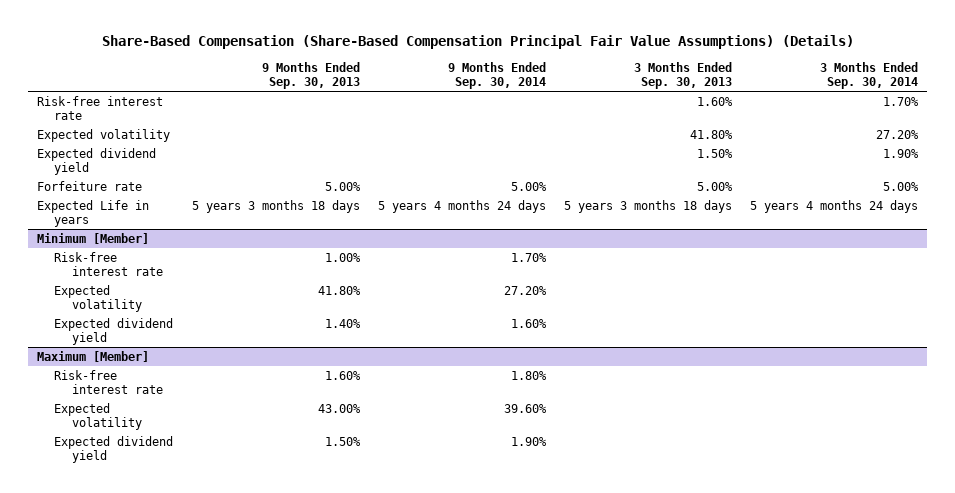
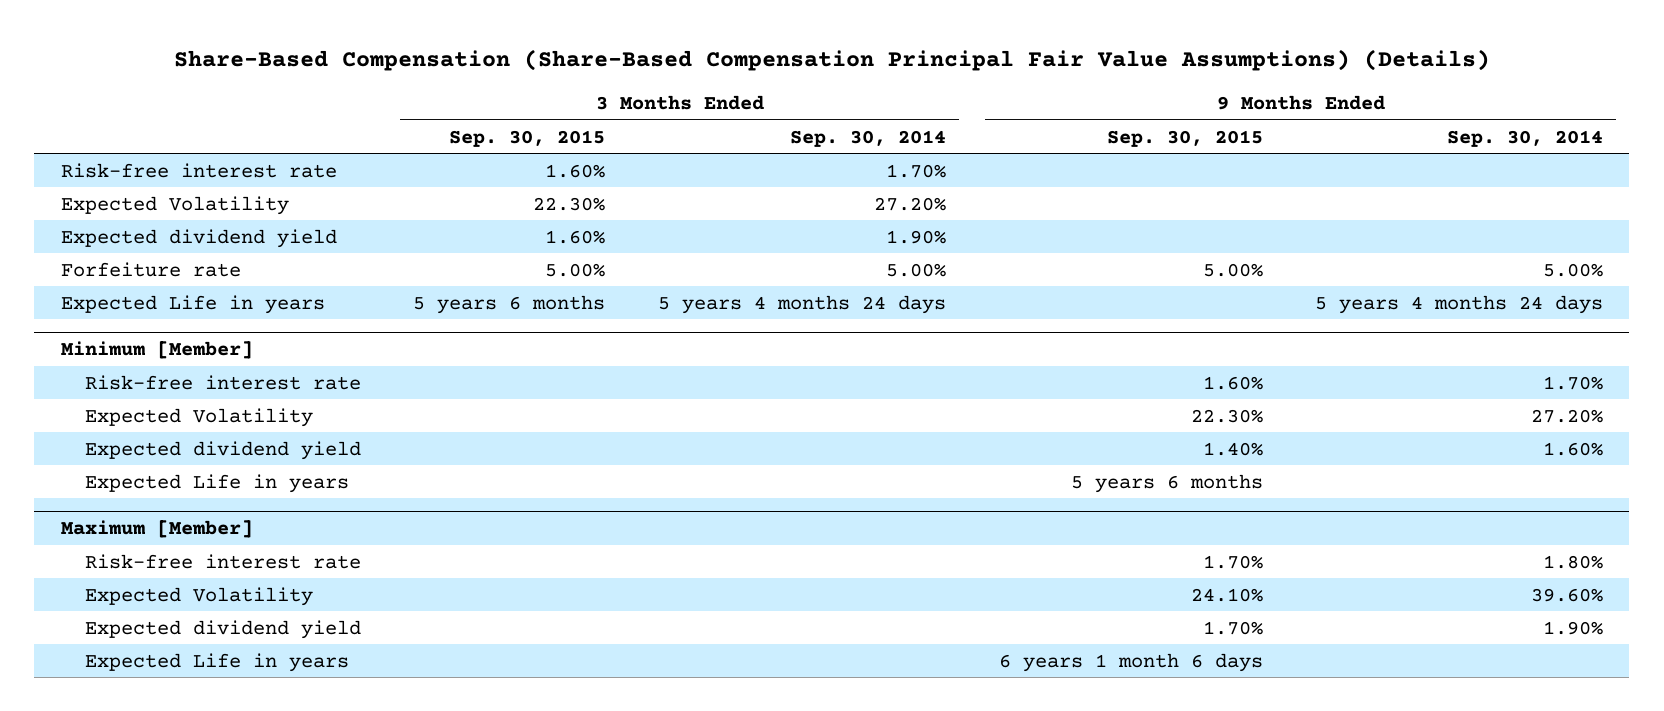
[261,61,360,90] 9 Months Ended Sep. 30, 2013 -> none
[634,61,733,90] 3 Months Ended Sep. 30, 2013 -> none
none -> [449,129,606,147] Sep. 30, 2015
none -> [1106,129,1263,147] Sep. 30, 2015
[36,128,170,142] Expected volatility -> [60,195,289,215] Expected Volatility
[54,284,143,313] Expected volatility -> [84,407,313,427] Expected Volatility
none -> [84,473,349,493] Expected Life in years
[54,402,143,431] Expected volatility -> [84,586,313,606] Expected Volatility
none -> [84,652,349,672] Expected Life in years

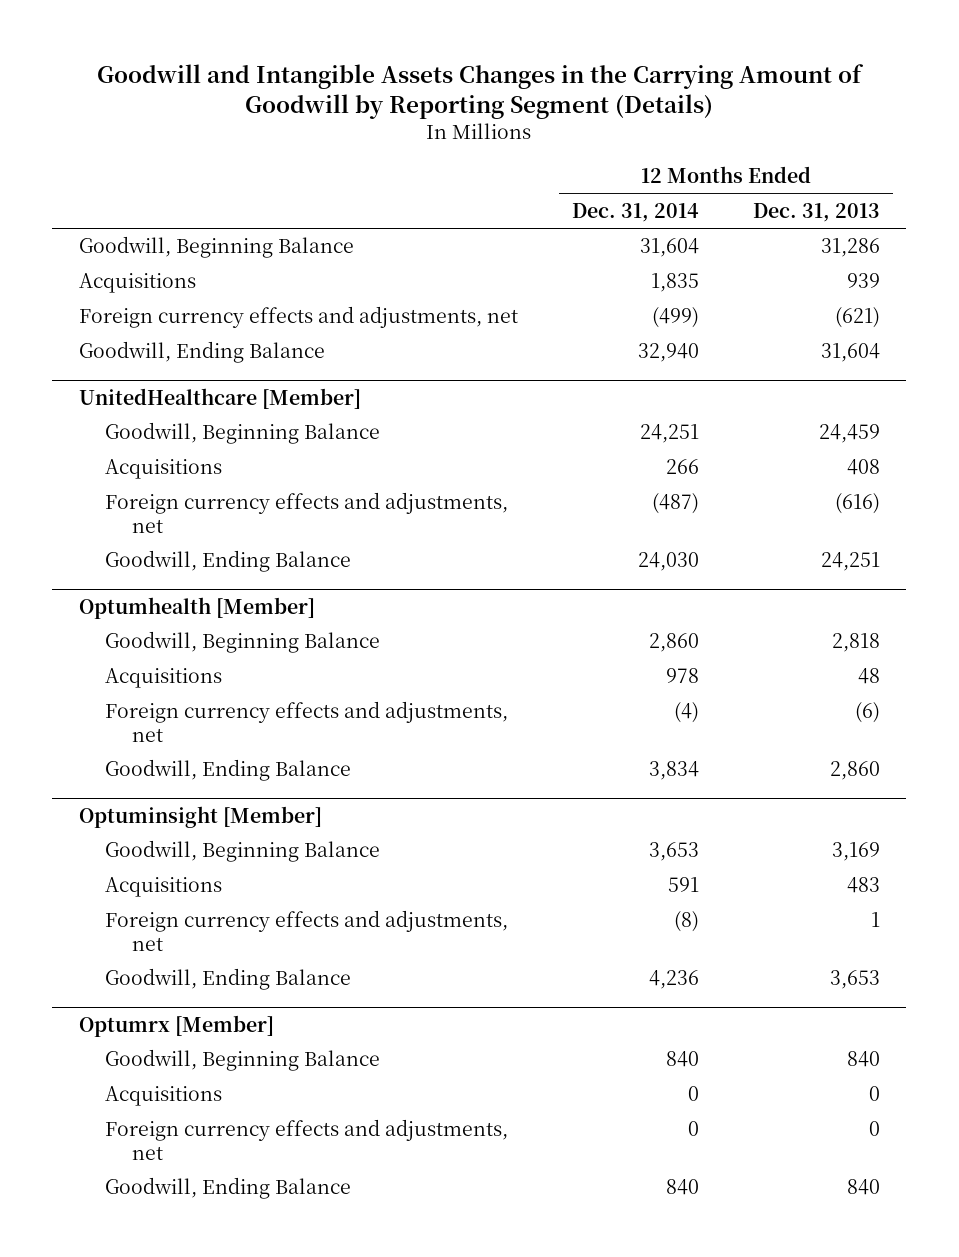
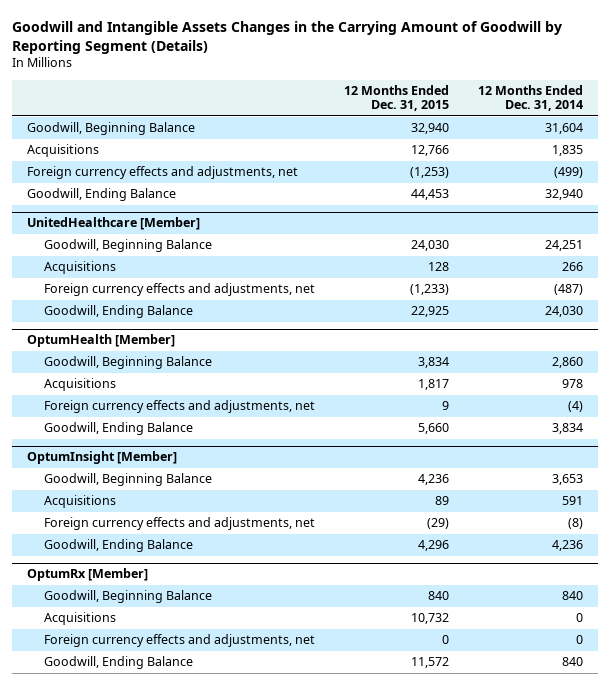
[752,203,880,223] Dec. 31, 2013 -> none
none -> [344,84,450,112] 12 Months Ended Dec. 31, 2015
[79,597,316,620] Optumhealth [Member] -> [27,334,176,348] OptumHealth [Member]
[79,806,323,829] Optuminsight [Member] -> [27,451,178,465] OptumInsight [Member]
[79,1015,275,1038] Optumrx [Member] -> [27,568,149,582] OptumRx [Member]

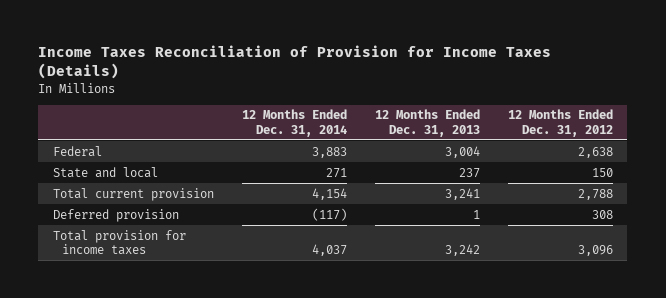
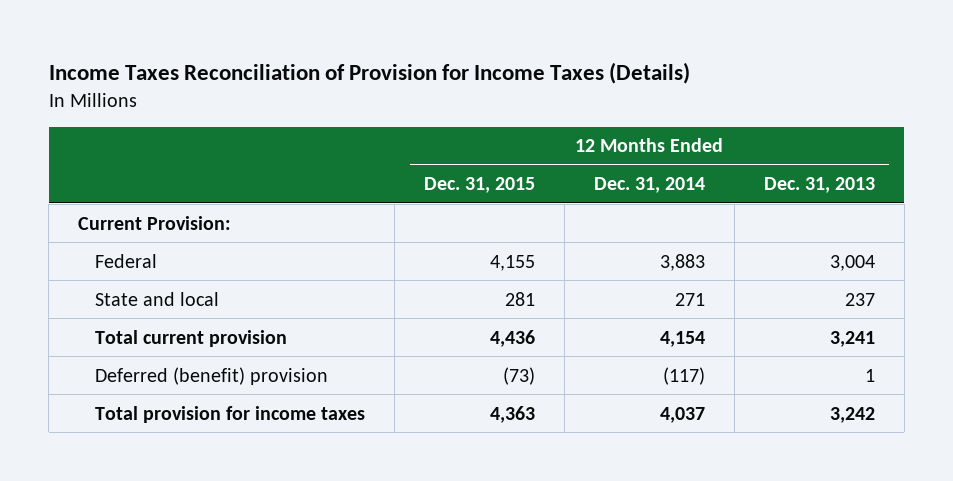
[508,109,614,137] 12 Months Ended Dec. 31, 2012 -> none
none -> [424,177,536,194] Dec. 31, 2015
none -> [77,215,231,230] Current Provision:
[52,208,179,222] Deferred provision -> [95,366,329,385] Deferred (benefit) provision

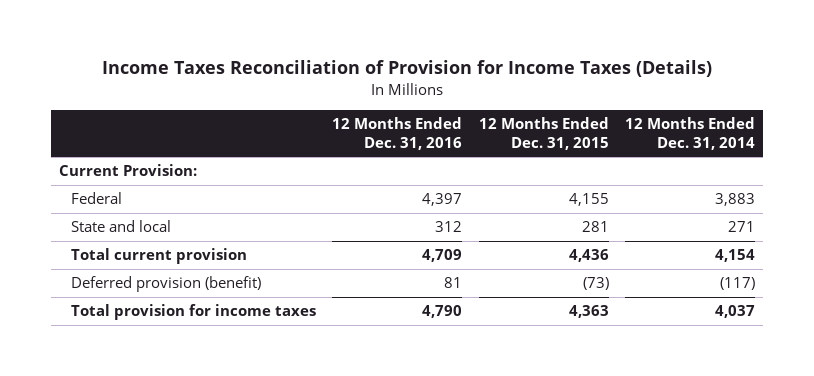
[763,177,875,194] Dec. 31, 2013 -> none
none -> [332,116,463,150] 12 Months Ended Dec. 31, 2016
[95,366,329,385] Deferred (benefit) provision -> [70,276,261,293] Deferred provision (benefit)

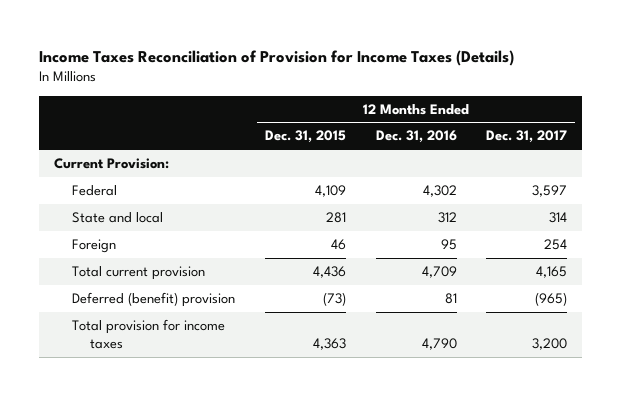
[625,116,756,150] 12 Months Ended Dec. 31, 2014 -> none
none -> [486,130,568,144] Dec. 31, 2017
[422,193,463,207] 4,397 -> [422,185,457,198] 4,302
[568,193,609,207] 4,155 -> [314,185,346,198] 4,109
none -> [71,239,116,254] Foreign
[70,276,261,293] Deferred provision (benefit) -> [71,292,235,308] Deferred (benefit) provision

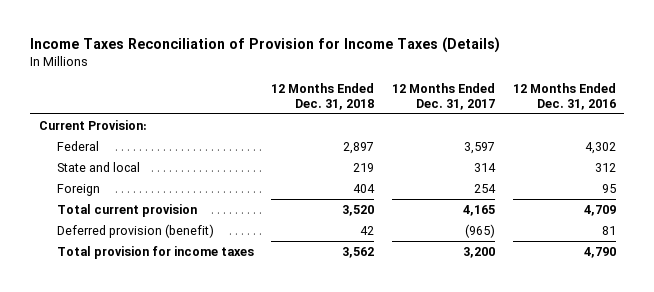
[264,130,346,144] Dec. 31, 2015 -> none
none -> [271,82,375,110] 12 Months Ended Dec. 31, 2018
[71,292,235,308] Deferred (benefit) provision -> [56,223,214,238] Deferred provision (benefit)

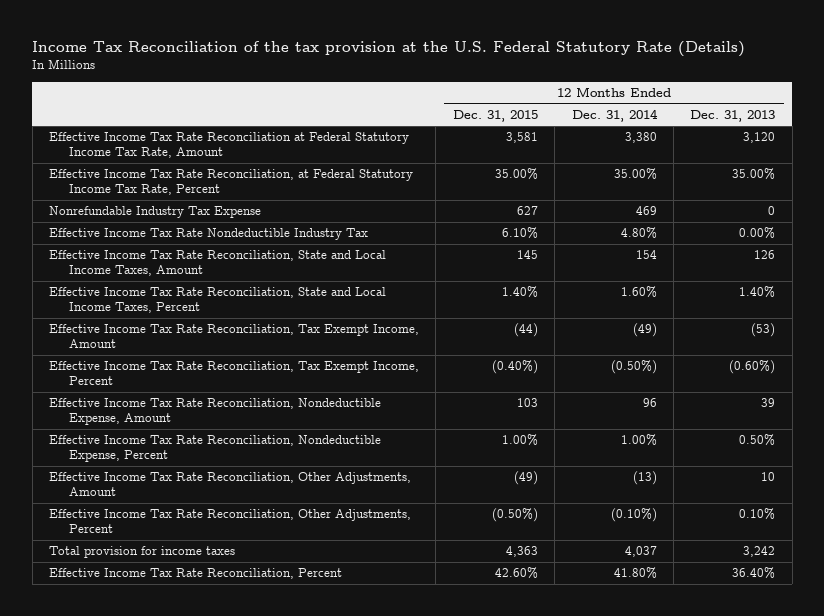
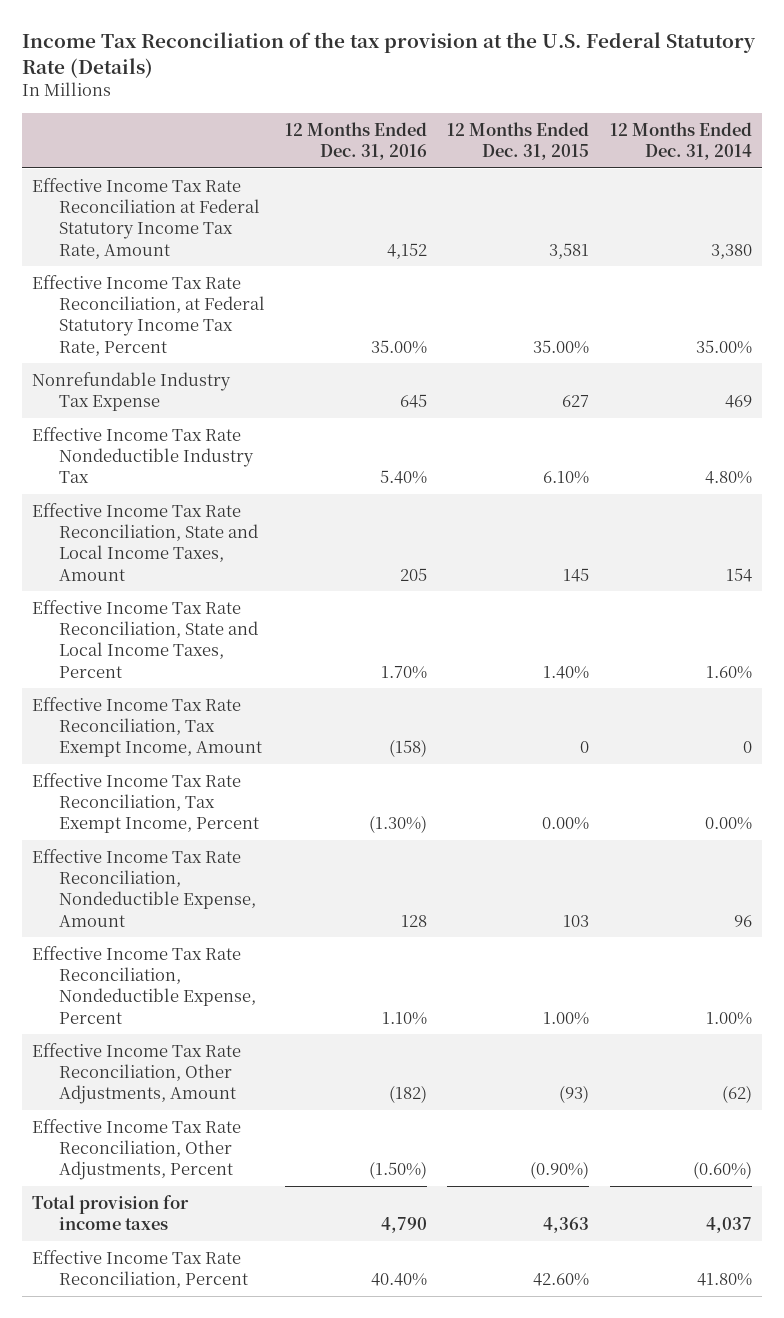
[690,109,776,122] Dec. 31, 2013 -> none
none -> [285,121,428,160] 12 Months Ended Dec. 31, 2016
[513,323,538,338] (44) -> [580,741,590,754] 0
[632,323,657,338] (49) -> [742,741,752,754] 0
[491,360,538,375] (0.40%) -> [542,817,590,831] 0.00%
[610,360,657,375] (0.50%) -> [704,817,752,831] 0.00%
[513,471,538,486] (49) -> [559,1085,590,1104] (93)
[632,471,657,486] (13) -> [721,1085,752,1104] (62)
[491,508,538,523] (0.50%) -> [530,1161,590,1180] (0.90%)
[610,508,657,523] (0.10%) -> [692,1161,752,1180] (0.60%)

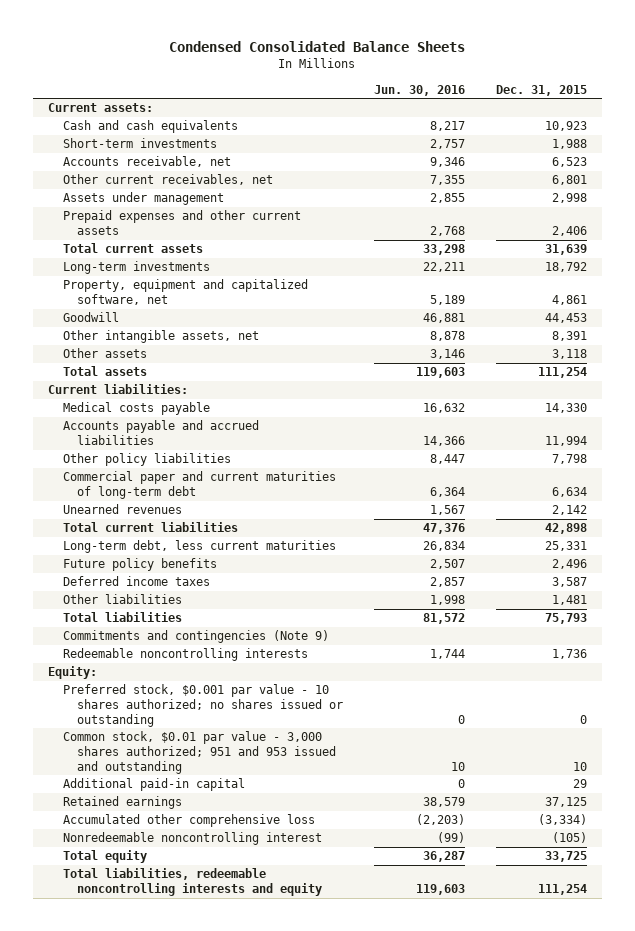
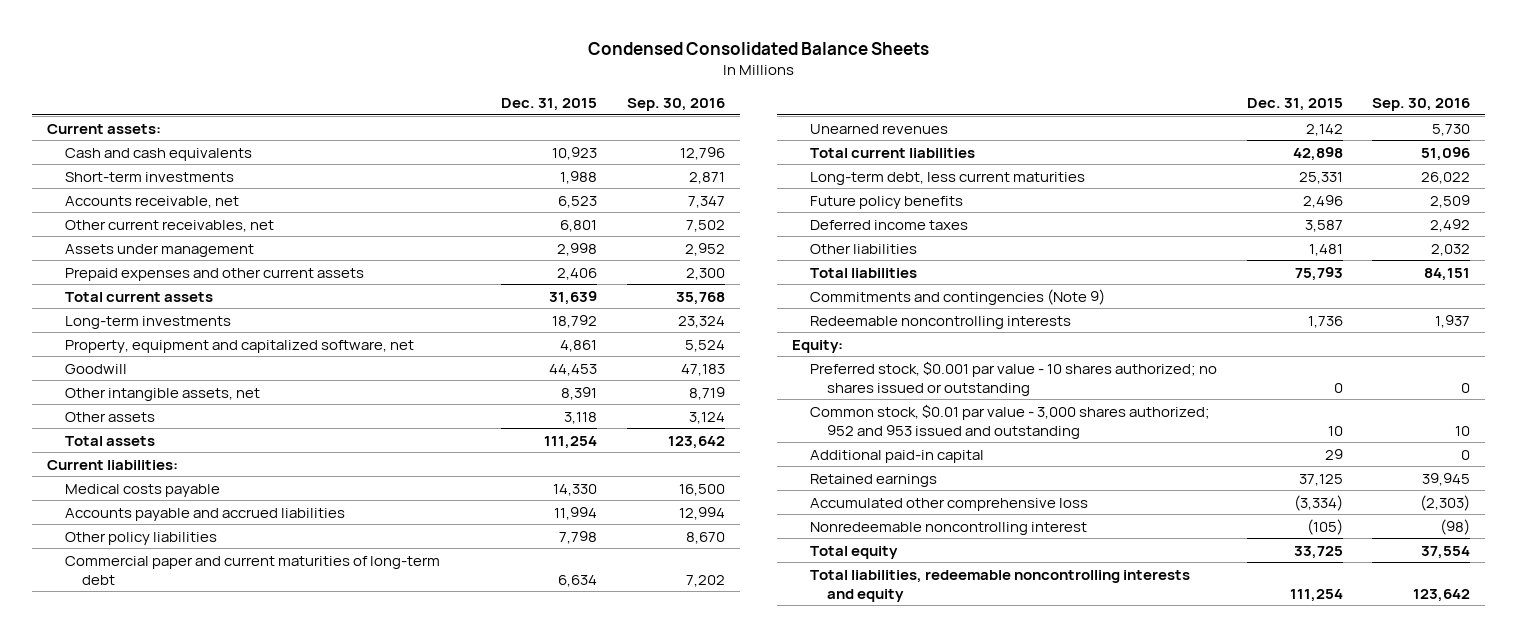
[373,84,465,96] Jun. 30, 2016 -> none
none -> [627,97,726,111] Sep. 30, 2016
[62,731,337,774] Common stock, $0.01 par value - 3,000 shares authorized; 951 and 953 issued and outstanding -> [809,403,1210,439] Common stock, $0.01 par value - 3,000 shares authorized; 952 and 953 issued and outstanding

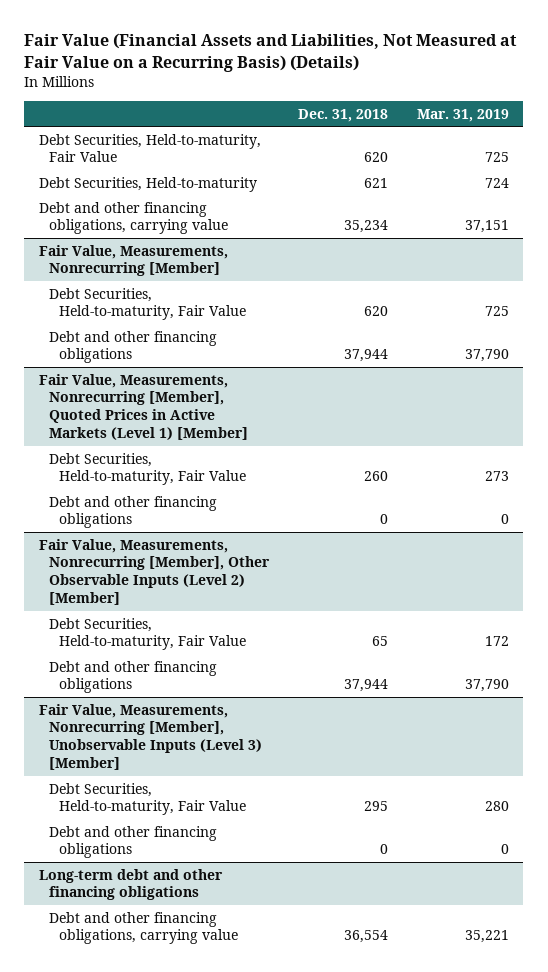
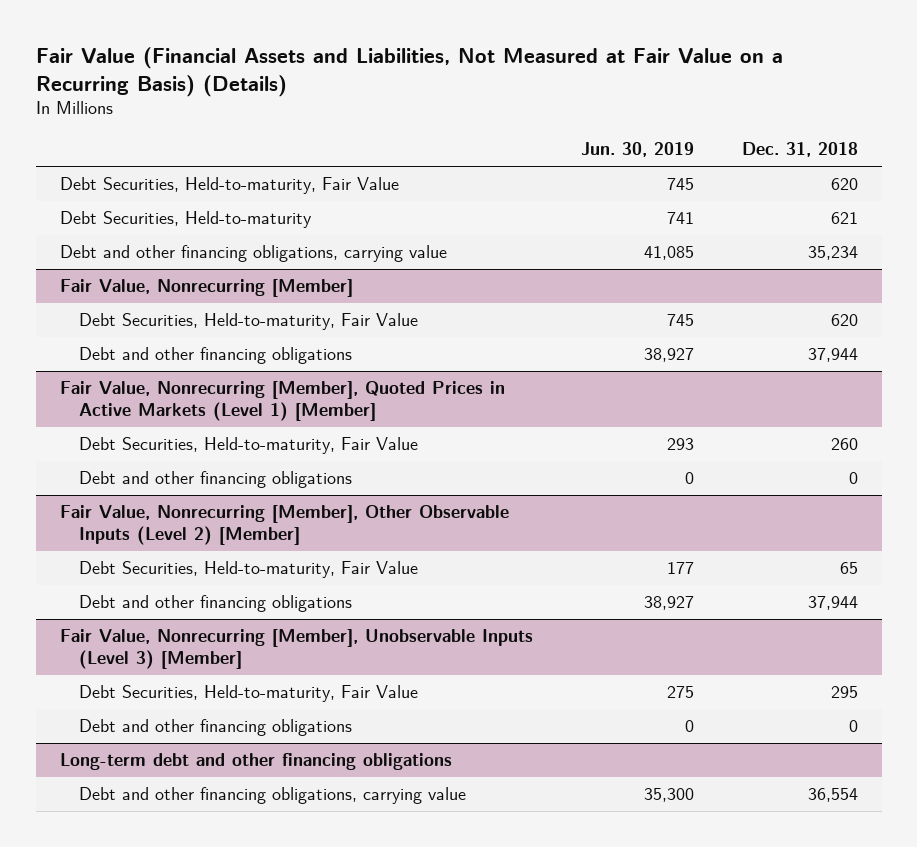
[416,108,509,122] Mar. 31, 2019 -> none
none -> [580,142,694,158] Jun. 30, 2019
[38,244,228,277] Fair Value, Measurements, Nonrecurring [Member] -> [59,279,353,298] Fair Value, Nonrecurring [Member]
[38,373,248,441] Fair Value, Measurements, Nonrecurring [Member], Quoted Prices in Active Markets (Level 1) [Member] -> [59,381,505,421] Fair Value, Nonrecurring [Member], Quoted Prices in Active Markets (Level 1) [Member]
[38,538,270,606] Fair Value, Measurements, Nonrecurring [Member], Other Observable Inputs (Level 2) [Member] -> [59,505,509,545] Fair Value, Nonrecurring [Member], Other Observable Inputs (Level 2) [Member]
[38,703,262,771] Fair Value, Measurements, Nonrecurring [Member], Unobservable Inputs (Level 3) [Member] -> [59,629,533,669] Fair Value, Nonrecurring [Member], Unobservable Inputs (Level 3) [Member]

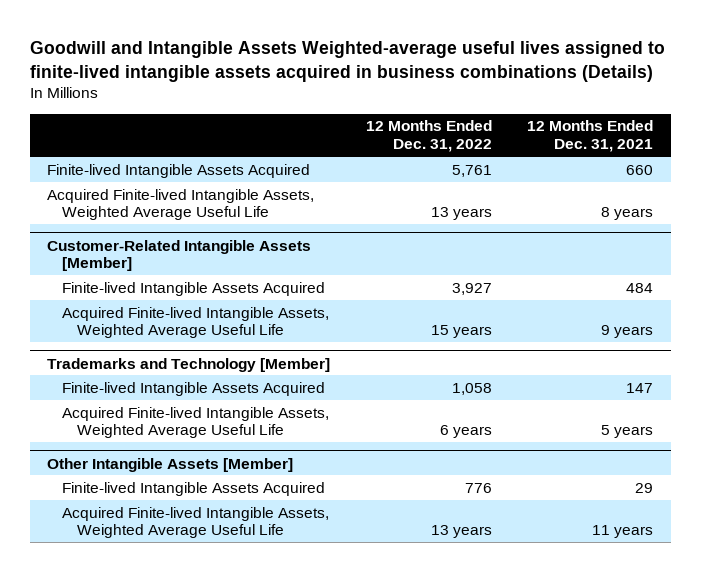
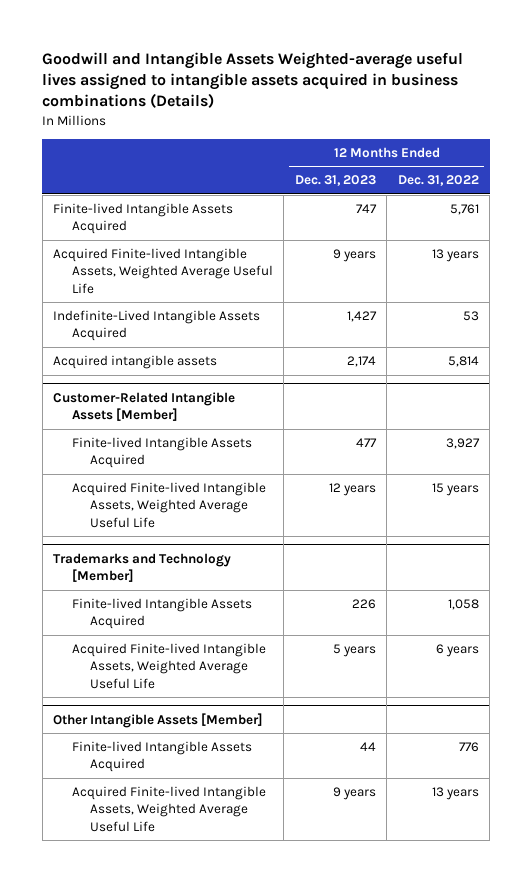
[29,40,665,82] Goodwill and Intangible Assets Weighted-average useful lives assigned to finite-lived intangible assets acquired in business combinations (Details) -> [42,51,464,109] Goodwill and Intangible Assets Weighted-average useful lives assigned to intangible assets acquired in business combinations (Details)
[527,120,654,153] 12 Months Ended Dec. 31, 2021 -> none
none -> [294,175,376,187] Dec. 31, 2023
none -> [53,310,261,342] Indefinite-Lived Intangible Assets Acquired
none -> [53,355,218,370] Acquired intangible assets

